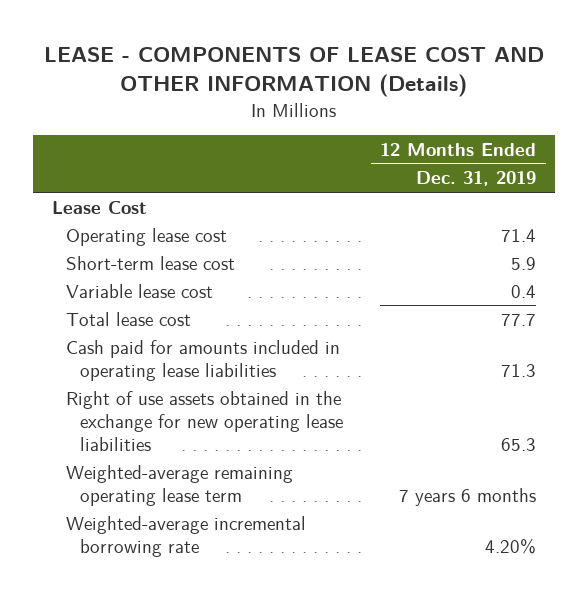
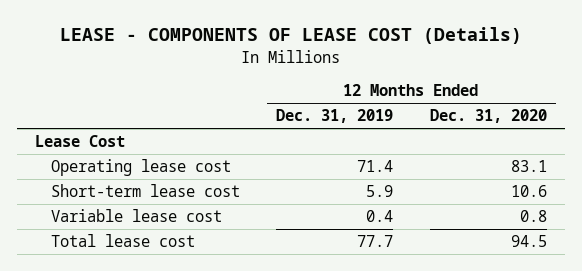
[43,47,544,98] LEASE - COMPONENTS OF LEASE COST AND OTHER INFORMATION (Details) -> [60,27,523,45] LEASE - COMPONENTS OF LEASE COST (Details)
none -> [429,109,547,124] Dec. 31, 2020
[65,339,340,381] Cash paid for amounts included in operating lease liabilities -> none
[65,390,344,451] Right of use assets obtained in the exchange for new operating lease liabilities -> none
[65,464,293,506] Weighted-average remaining operating lease term -> none
[65,515,306,557] Weighted-average incremental borrowing rate -> none

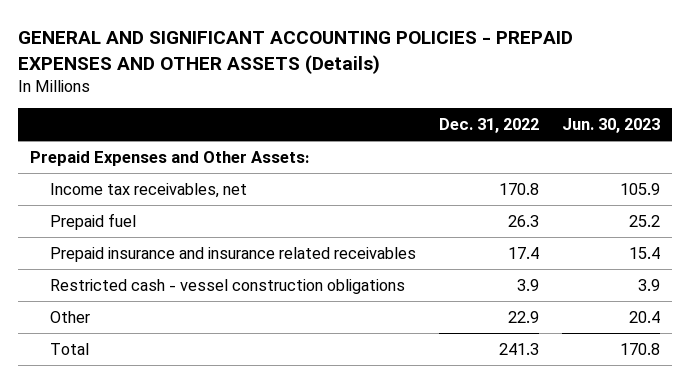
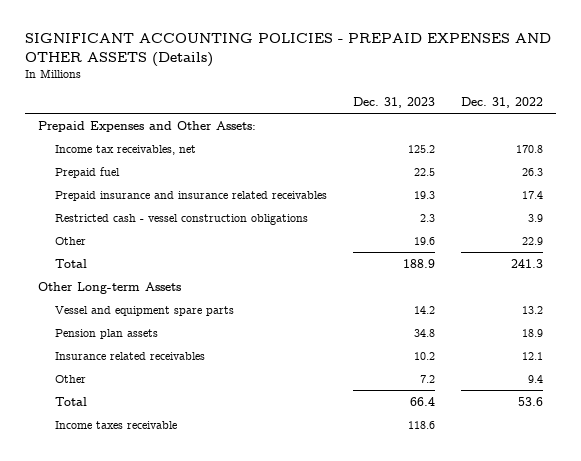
[18,30,574,74] GENERAL AND SIGNIFICANT ACCOUNTING POLICIES - PREPAID EXPENSES AND OTHER ASSETS (Details) -> [24,33,551,68] SIGNIFICANT ACCOUNTING POLICIES - PREPAID EXPENSES AND OTHER ASSETS (Details)
[562,118,661,134] Jun. 30, 2023 -> none
none -> [352,97,435,109] Dec. 31, 2023
none -> [37,281,181,294] Other Long-term Assets
none -> [54,305,234,316] Vessel and equipment spare parts
none -> [54,328,158,339] Pension plan assets
none -> [54,351,205,360] Insurance related receivables
none -> [54,374,86,383] Other
none -> [54,396,87,406] Total
none -> [54,420,177,429] Income taxes receivable

